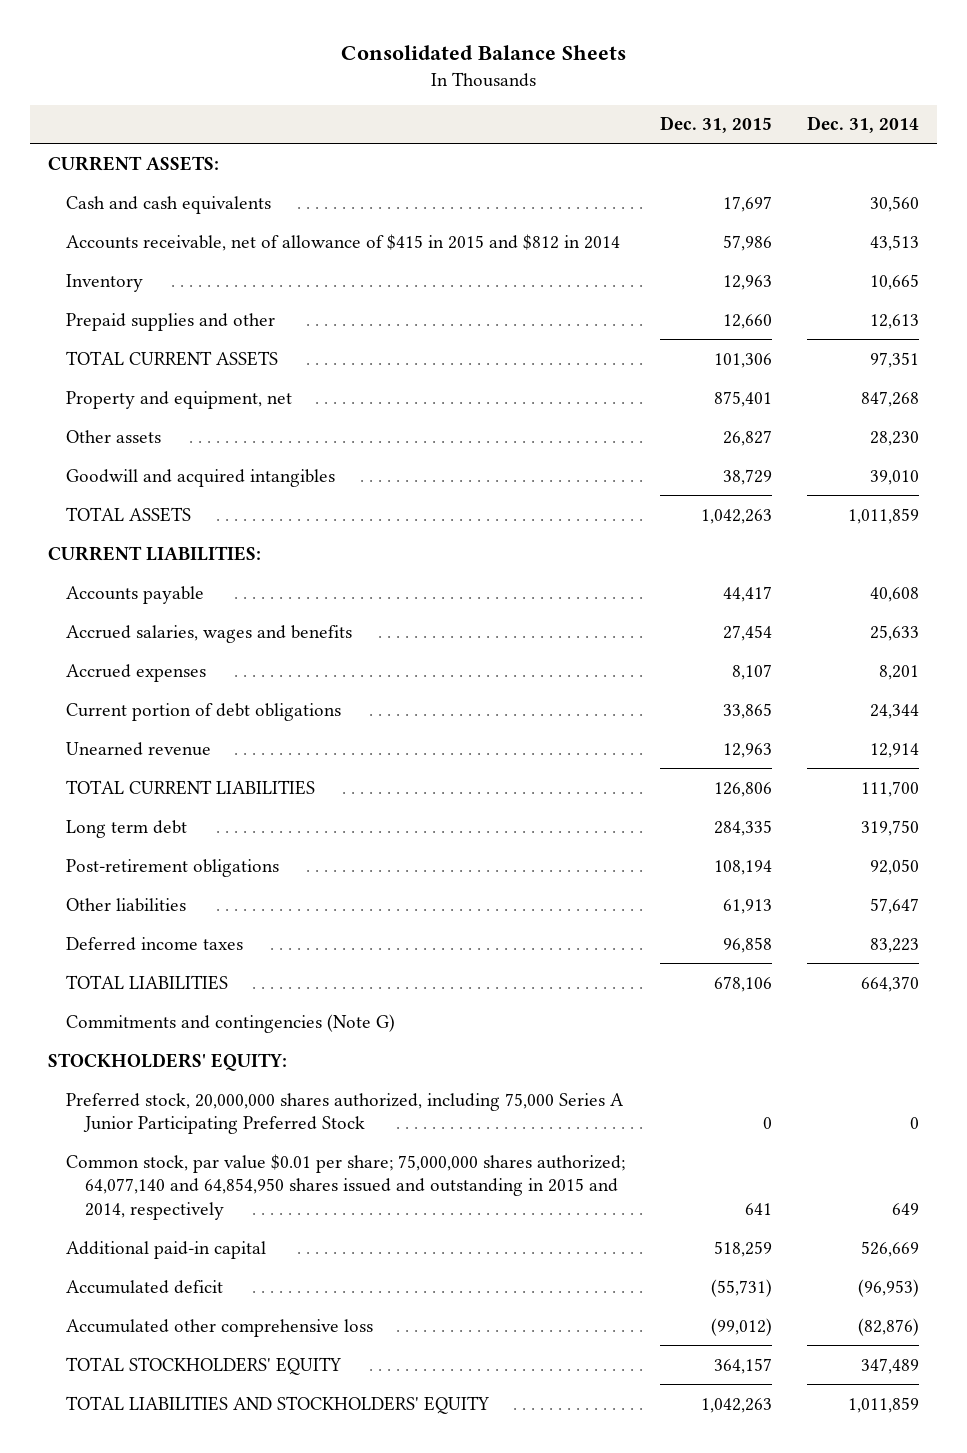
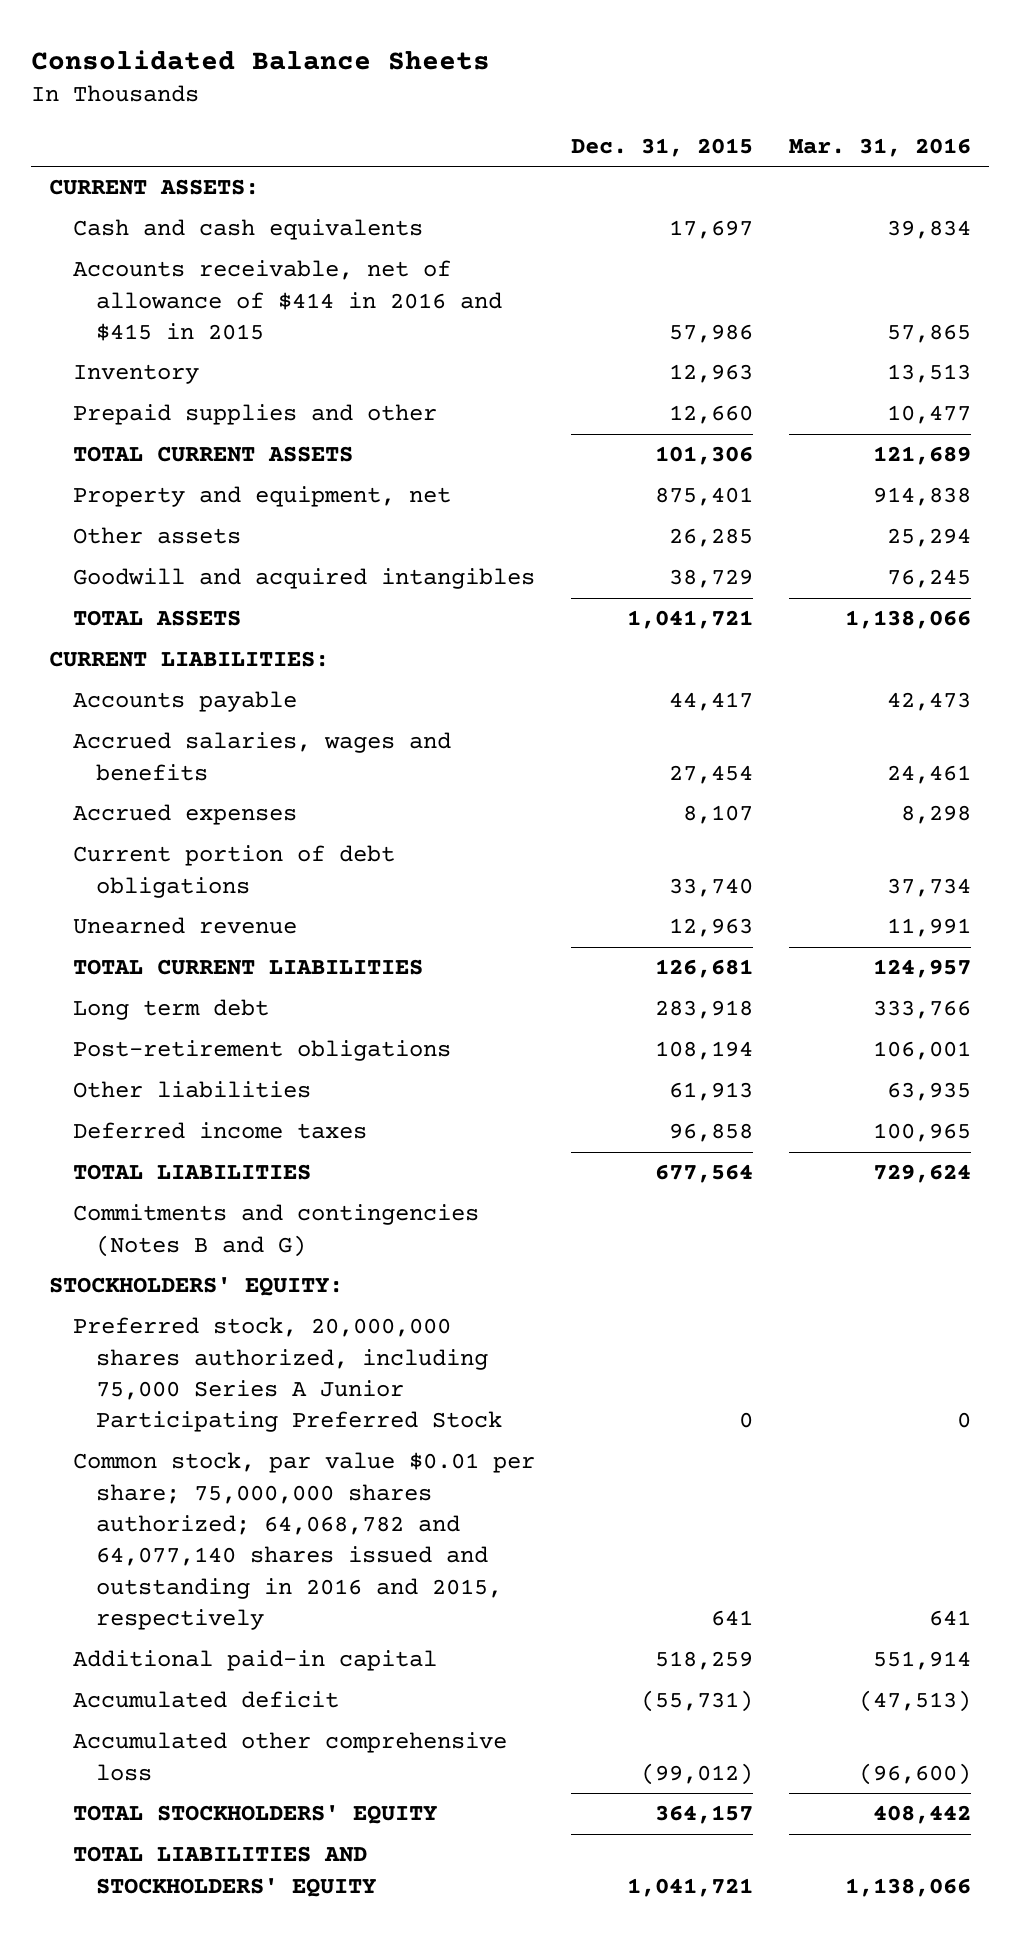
[807,116,920,134] Dec. 31, 2014 -> none
none -> [788,138,971,158] Mar. 31, 2016
[66,233,621,251] Accounts receivable, net of allowance of $415 in 2015 and $812 in 2014 -> [72,260,503,342] Accounts receivable, net of allowance of $414 in 2016 and $415 in 2015
[723,429,773,446] 26,827 -> [668,528,753,548] 26,285
[701,508,773,524] 1,042,263 -> [626,610,753,630] 1,041,721
[723,702,773,719] 33,865 -> [668,877,753,897] 33,740
[714,781,773,797] 126,806 -> [654,959,753,979] 126,681
[714,819,773,836] 284,335 -> [654,1000,753,1020] 283,918
[714,975,773,992] 678,106 -> [654,1164,753,1184] 677,564
[66,1013,396,1033] Commitments and contingencies (Note G) -> [72,1204,479,1257] Commitments and contingencies (Notes B and G)
[66,1153,626,1220] Common stock, par value $0.01 per share; 75,000,000 shares authorized; 64,077,140 and 64,854,950 shares issued and outstanding in 2015 and 2014, respectively -> [72,1452,535,1631] Common stock, par value $0.01 per share; 75,000,000 shares authorized; 64,068,782 and 64,077,140 shares issued and outstanding in 2016 and 2015, respectively
[701,1397,773,1413] 1,042,263 -> [626,1877,753,1897] 1,041,721

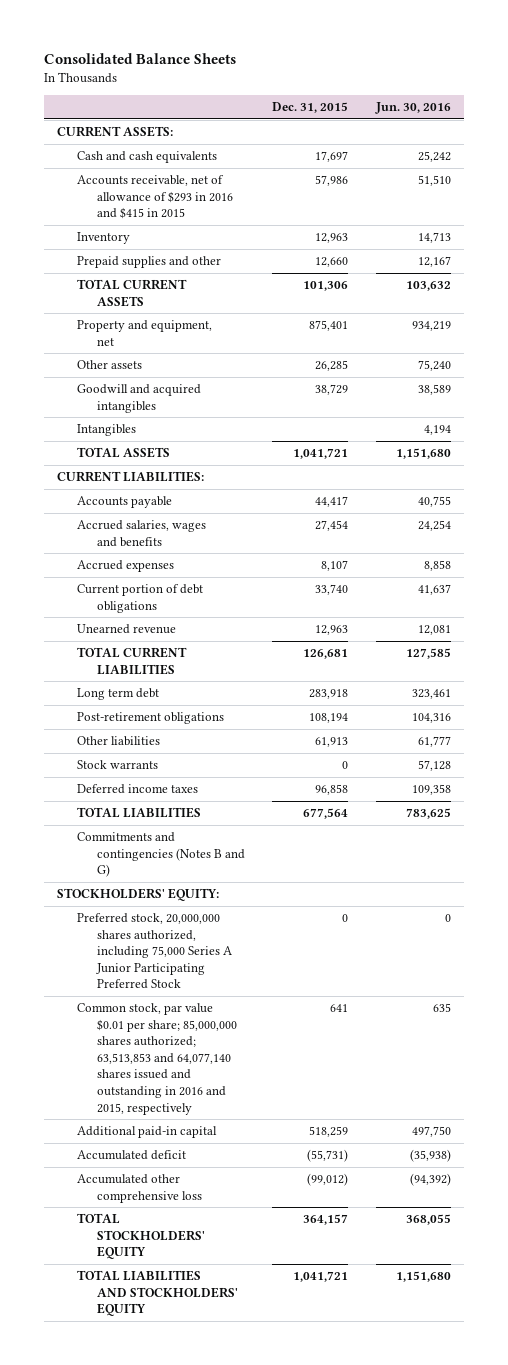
[788,138,971,158] Mar. 31, 2016 -> none
none -> [374,101,451,114] Jun. 30, 2016
[72,260,503,342] Accounts receivable, net of allowance of $414 in 2016 and $415 in 2015 -> [77,175,234,220] Accounts receivable, net of allowance of $293 in 2016 and $415 in 2015
none -> [77,424,137,437] Intangibles
none -> [77,760,159,770] Stock warrants
[72,1452,535,1631] Common stock, par value $0.01 per share; 75,000,000 shares authorized; 64,068,782 and 64,077,140 shares issued and outstanding in 2016 and 2015, respectively -> [77,1003,238,1115] Common stock, par value $0.01 per share; 85,000,000 shares authorized; 63,513,853 and 64,077,140 shares issued and outstanding in 2016 and 2015, respectively

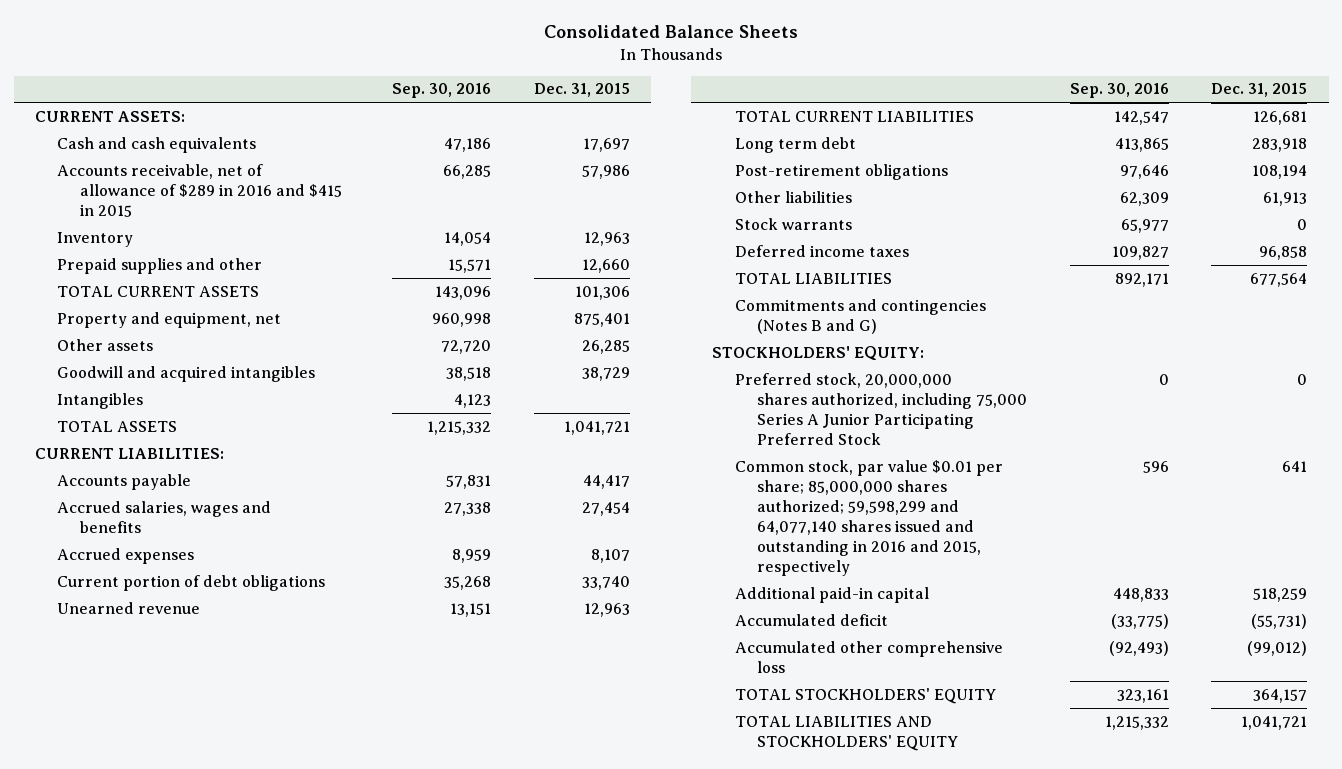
[374,101,451,114] Jun. 30, 2016 -> none
none -> [392,83,492,99] Sep. 30, 2016
[77,175,234,220] Accounts receivable, net of allowance of $293 in 2016 and $415 in 2015 -> [57,163,342,217] Accounts receivable, net of allowance of $289 in 2016 and $415 in 2015
[77,1003,238,1115] Common stock, par value $0.01 per share; 85,000,000 shares authorized; 63,513,853 and 64,077,140 shares issued and outstanding in 2016 and 2015, respectively -> [734,459,1003,577] Common stock, par value $0.01 per share; 85,000,000 shares authorized; 59,598,299 and 64,077,140 shares issued and outstanding in 2016 and 2015, respectively

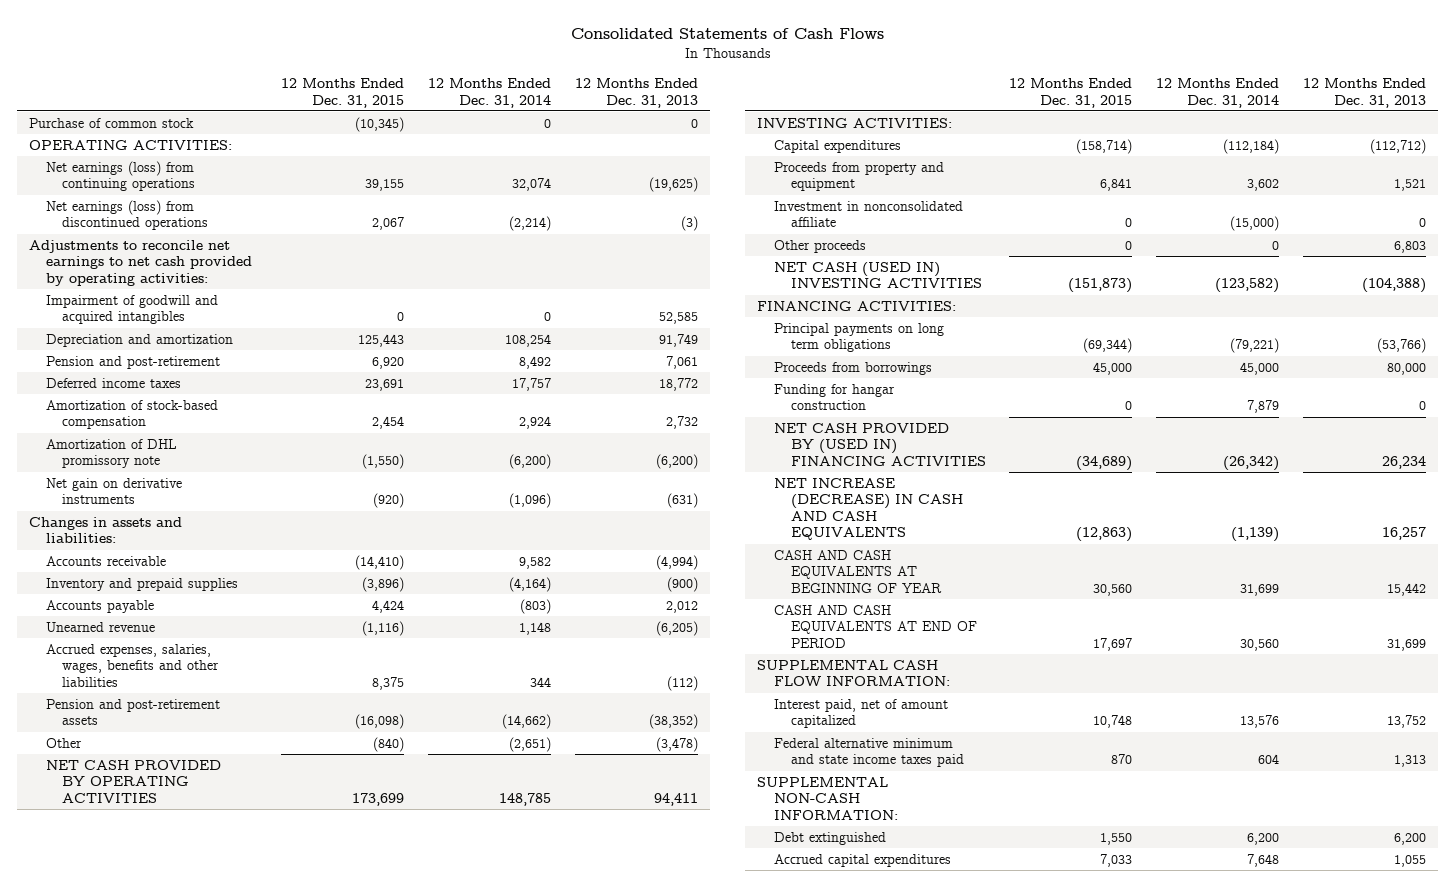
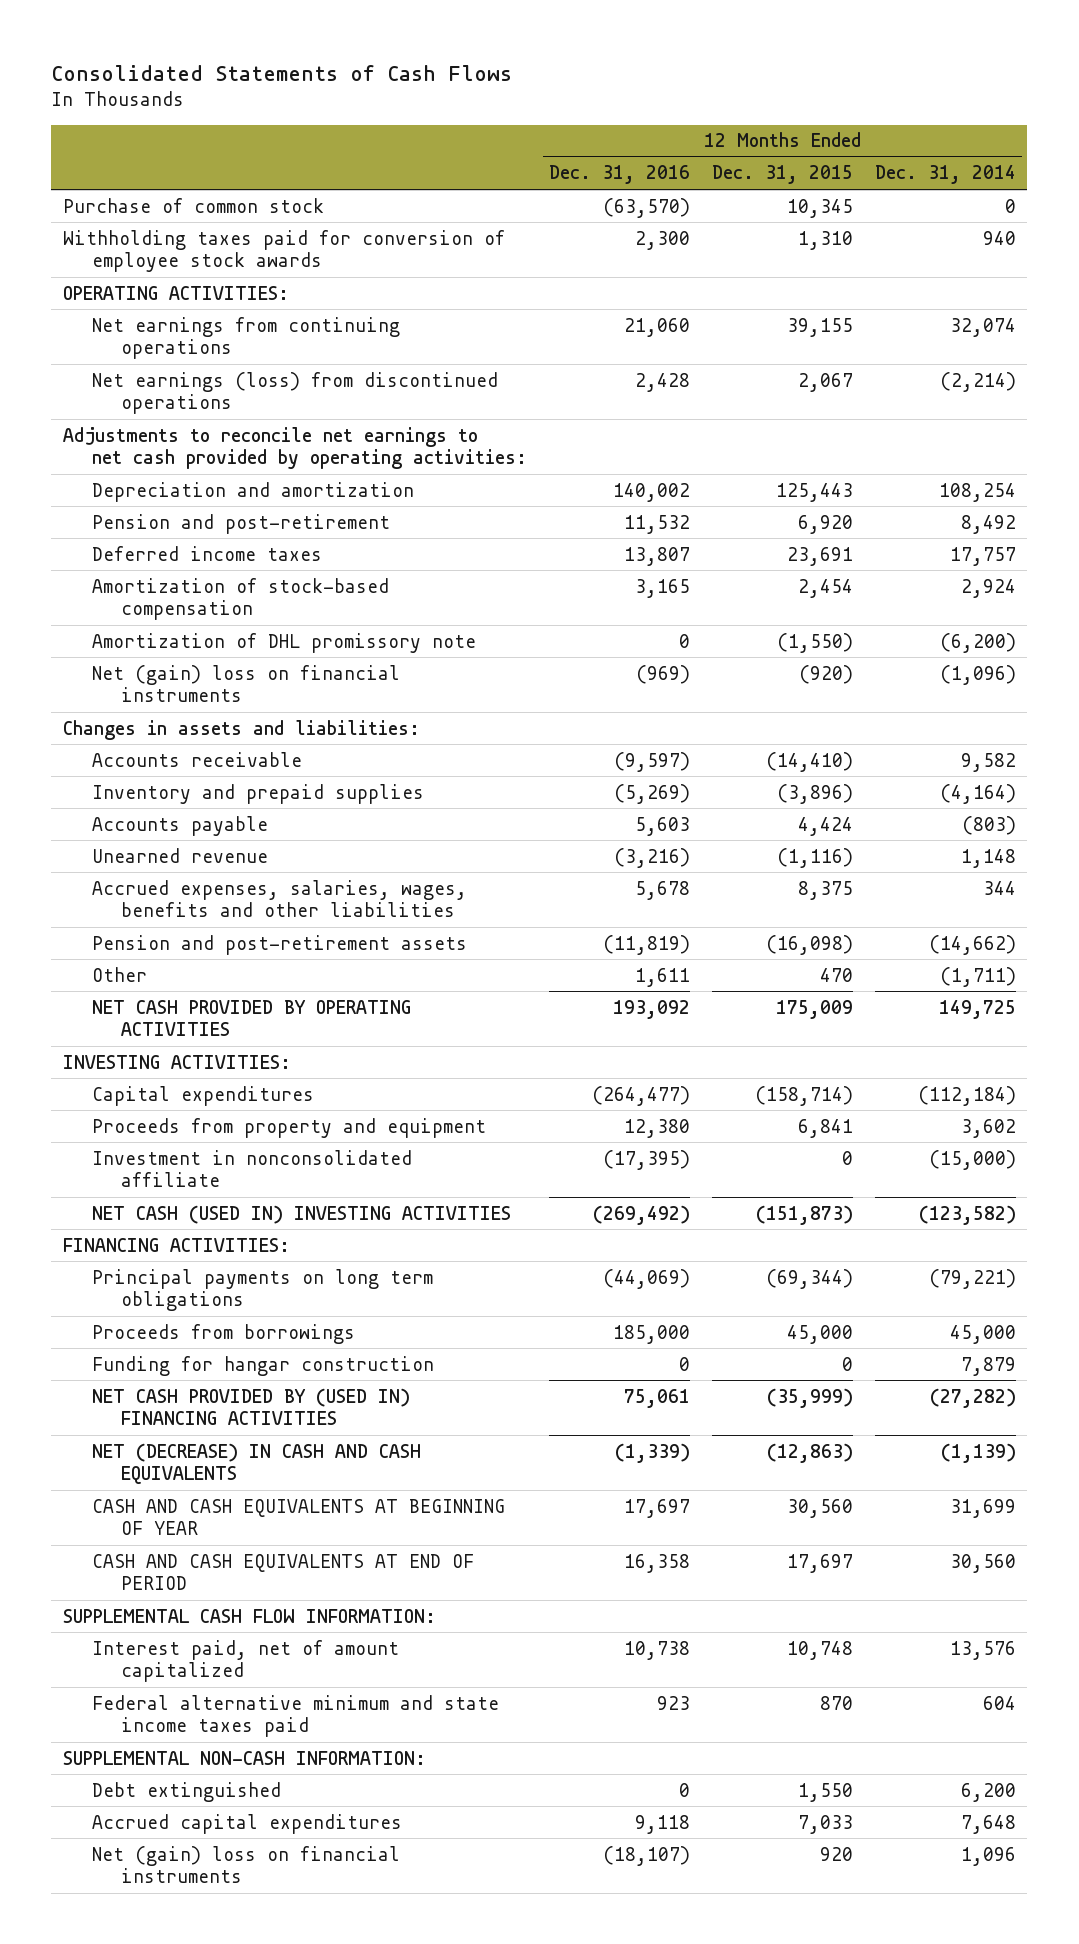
[575,78,699,108] 12 Months Ended Dec. 31, 2013 -> none
none -> [548,165,690,185] Dec. 31, 2016
[355,116,405,132] (10,345) -> [787,198,854,218] 10,345
none -> [62,229,505,273] Withholding taxes paid for conversion of employee stock awards
[45,160,196,192] Net earnings (loss) from continuing operations -> [91,316,400,360] Net earnings from continuing operations
[45,294,218,325] Impairment of goodwill and acquired intangibles -> none
[45,477,182,505] Net gain on derivative instruments -> [91,664,400,703] Net (gain) loss on financial instruments
[373,736,405,752] (840) -> [820,967,854,982] 470
[509,736,552,752] (2,651) -> [940,966,1017,987] (1,711)
[352,792,405,806] 173,699 -> [776,999,854,1019] 175,009
[499,792,552,806] 148,785 -> [939,999,1017,1019] 149,725
[773,239,866,253] Other proceeds -> none
[1076,455,1133,471] (34,689) -> [767,1387,854,1408] (35,999)
[1223,455,1280,471] (26,342) -> [930,1387,1017,1408] (27,282)
[773,477,963,541] NET INCREASE (DECREASE) IN CASH AND CASH EQUIVALENTS -> [91,1442,421,1485] NET (DECREASE) IN CASH AND CASH EQUIVALENTS
none -> [91,1845,400,1884] Net (gain) loss on financial instruments

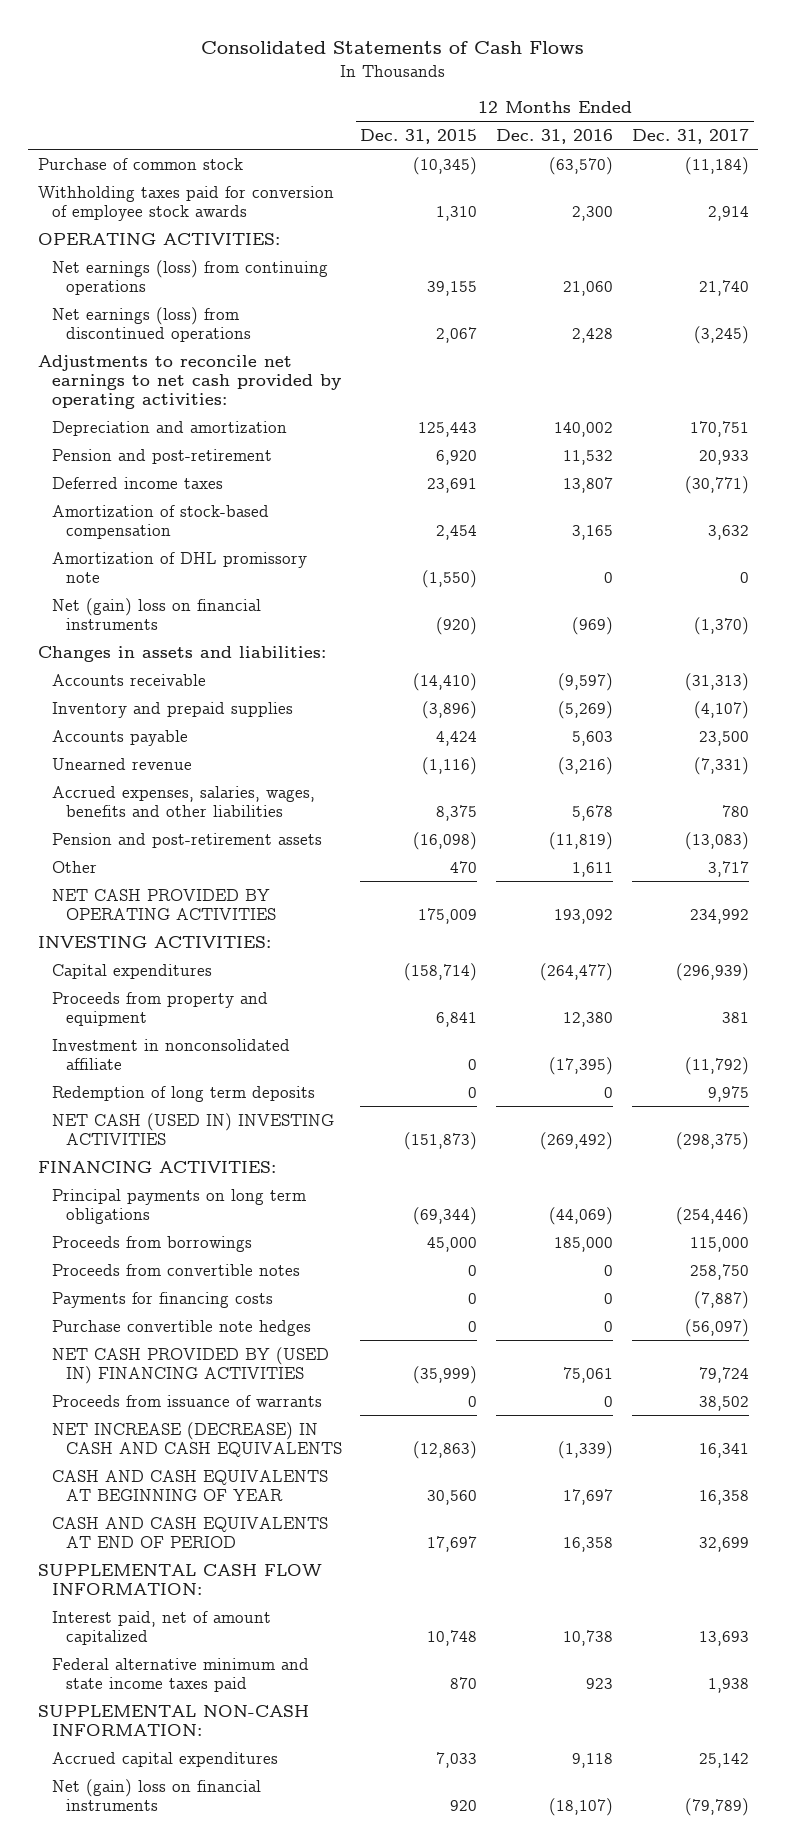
[875,165,1017,185] Dec. 31, 2014 -> none
none -> [631,128,749,144] Dec. 31, 2017
[787,198,854,218] 10,345 -> [413,156,478,175] (10,345)
[91,316,400,360] Net earnings from continuing operations -> [51,259,328,295] Net earnings (loss) from continuing operations
none -> [51,1085,315,1102] Redemption of long term deposits
[91,1355,434,1376] Funding for hangar construction -> none
none -> [51,1263,300,1276] Proceeds from convertible notes
none -> [51,1291,273,1308] Payments for financing costs
none -> [51,1319,311,1336] Purchase convertible note hedges
none -> [51,1394,322,1407] Proceeds from issuance of warrants
[91,1442,421,1485] NET (DECREASE) IN CASH AND CASH EQUIVALENTS -> [51,1421,342,1457] NET INCREASE (DECREASE) IN CASH AND CASH EQUIVALENTS
[91,1781,281,1802] Debt extinguished -> none

